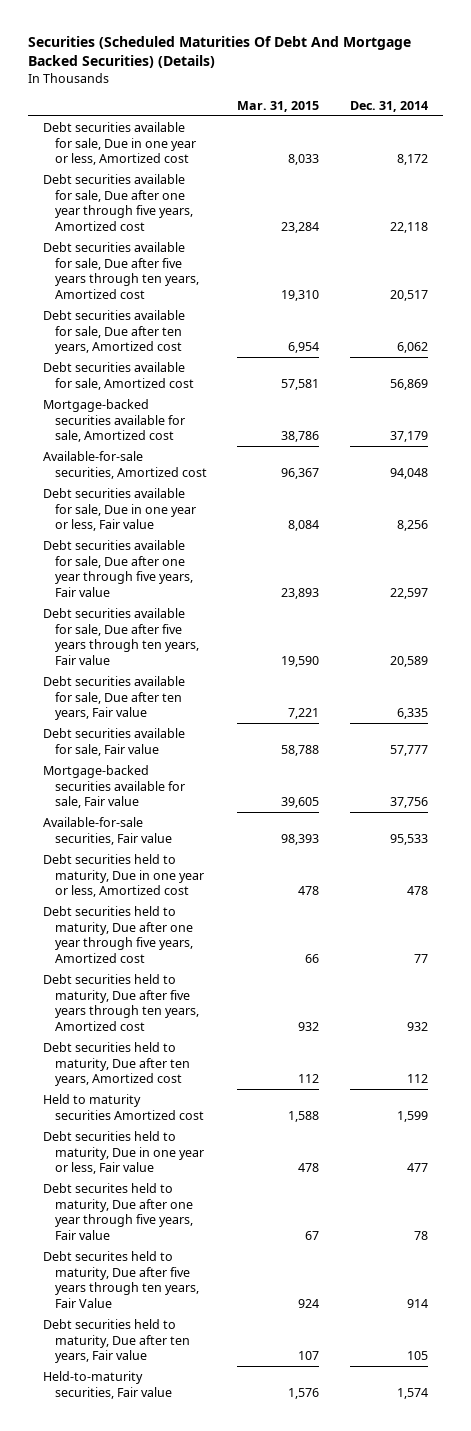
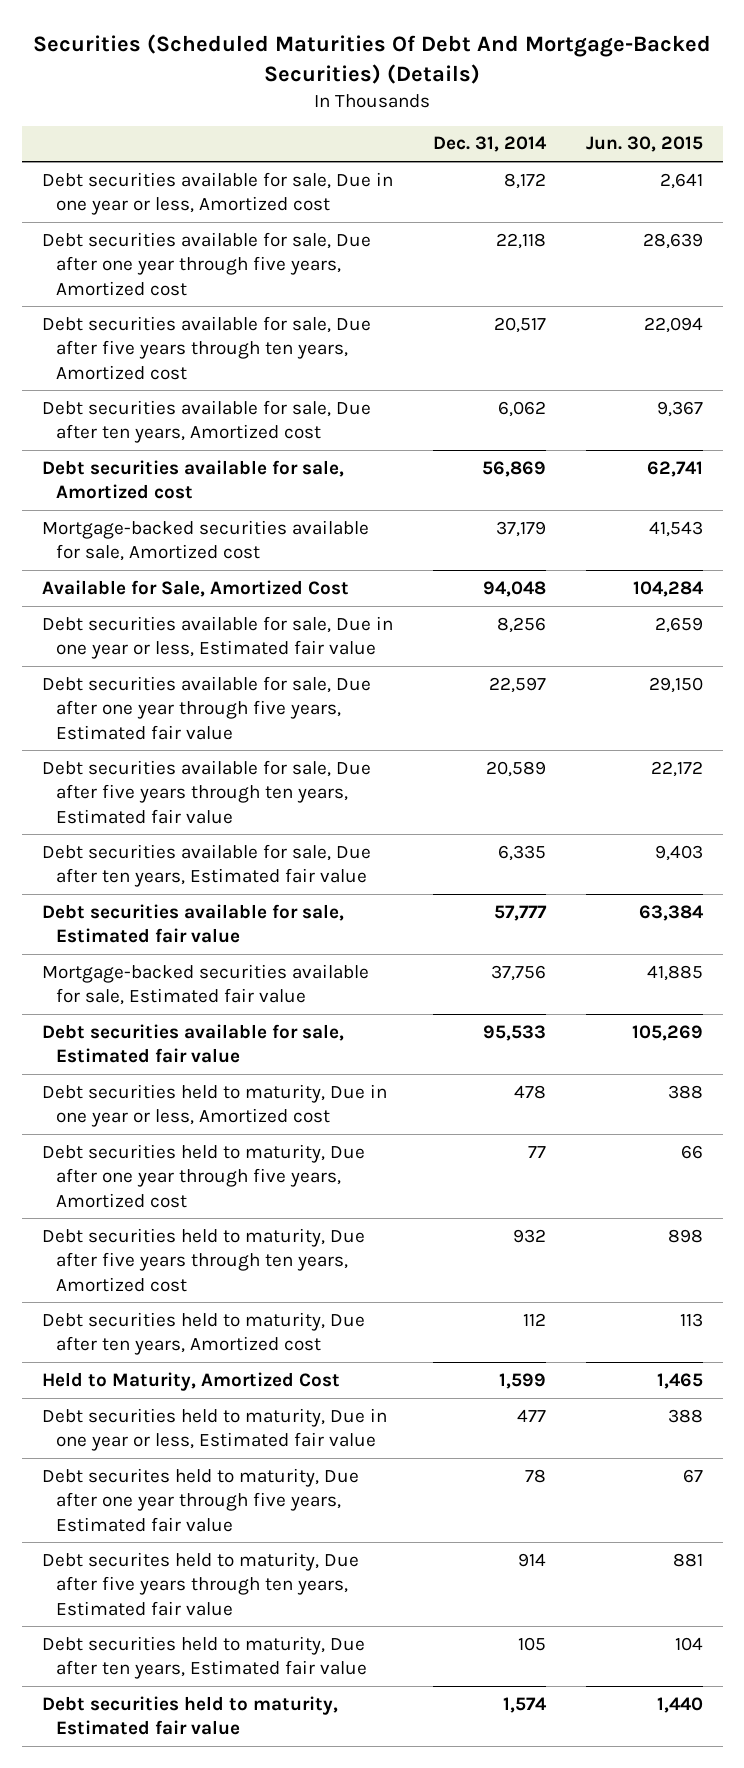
[27,36,411,69] Securities (Scheduled Maturities Of Debt And Mortgage Backed Securities) (Details) -> [33,34,712,84] Securities (Scheduled Maturities Of Debt And Mortgage-Backed Securities) (Details)
[237,100,320,112] Mar. 31, 2015 -> none
none -> [585,136,703,153] Jun. 30, 2015
[42,450,208,479] Available-for-sale securities, Amortized cost -> [41,579,349,597] Available for Sale, Amortized Cost
[42,487,197,532] Debt securities available for sale, Due in one year or less, Fair value -> [41,615,393,660] Debt securities available for sale, Due in one year or less, Estimated fair value
[42,539,194,597] Debt securities available for sale, Due after one year through five years, Fair value -> [41,675,371,740] Debt securities available for sale, Due after one year through five years, Estimated fair value
[42,607,200,665] Debt securities available for sale, Due after five years through ten years, Fair value -> [41,759,371,824] Debt securities available for sale, Due after five years through ten years, Estimated fair value
[42,675,185,721] Debt securities available for sale, Due after ten years, Fair value -> [41,843,371,888] Debt securities available for sale, Due after ten years, Estimated fair value
[42,727,185,756] Debt securities available for sale, Fair value -> [41,903,344,944] Debt securities available for sale, Estimated fair value
[42,764,186,809] Mortgage-backed securities available for sale, Fair value -> [41,963,369,1006] Mortgage-backed securities available for sale, Estimated fair value
[42,816,173,845] Available-for-sale securities, Fair value -> [41,1023,344,1064] Debt securities available for sale, Estimated fair value
[42,1093,205,1120] Held to maturity securities Amortized cost -> [41,1371,340,1391] Held to Maturity, Amortized Cost
[42,1130,205,1175] Debt securities held to maturity, Due in one year or less, Fair value -> [41,1407,387,1452] Debt securities held to maturity, Due in one year or less, Estimated fair value
[42,1182,194,1240] Debt securites held to maturity, Due after one year through five years, Fair value -> [41,1467,359,1532] Debt securites held to maturity, Due after one year through five years, Estimated fair value
[42,1250,200,1308] Debt securites held to maturity, Due after five years through ten years, Fair Value -> [41,1551,359,1616] Debt securites held to maturity, Due after five years through ten years, Estimated fair value
[42,1318,191,1364] Debt securities held to maturity, Due after ten years, Fair value -> [41,1635,368,1680] Debt securities held to maturity, Due after ten years, Estimated fair value
[42,1370,173,1399] Held-to-maturity securities, Fair value -> [41,1695,338,1736] Debt securities held to maturity, Estimated fair value

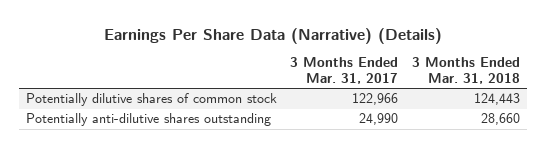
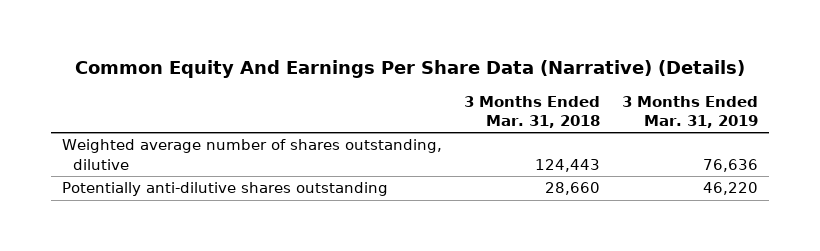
[103,27,442,44] Earnings Per Share Data (Narrative) (Details) -> [74,60,745,79] Common Equity And Earnings Per Share Data (Narrative) (Details)
[290,57,399,85] 3 Months Ended Mar. 31, 2017 -> none
none -> [621,95,758,128] 3 Months Ended Mar. 31, 2019
[25,93,277,107] Potentially dilutive shares of common stock -> [61,139,442,170] Weighted average number of shares outstanding, dilutive

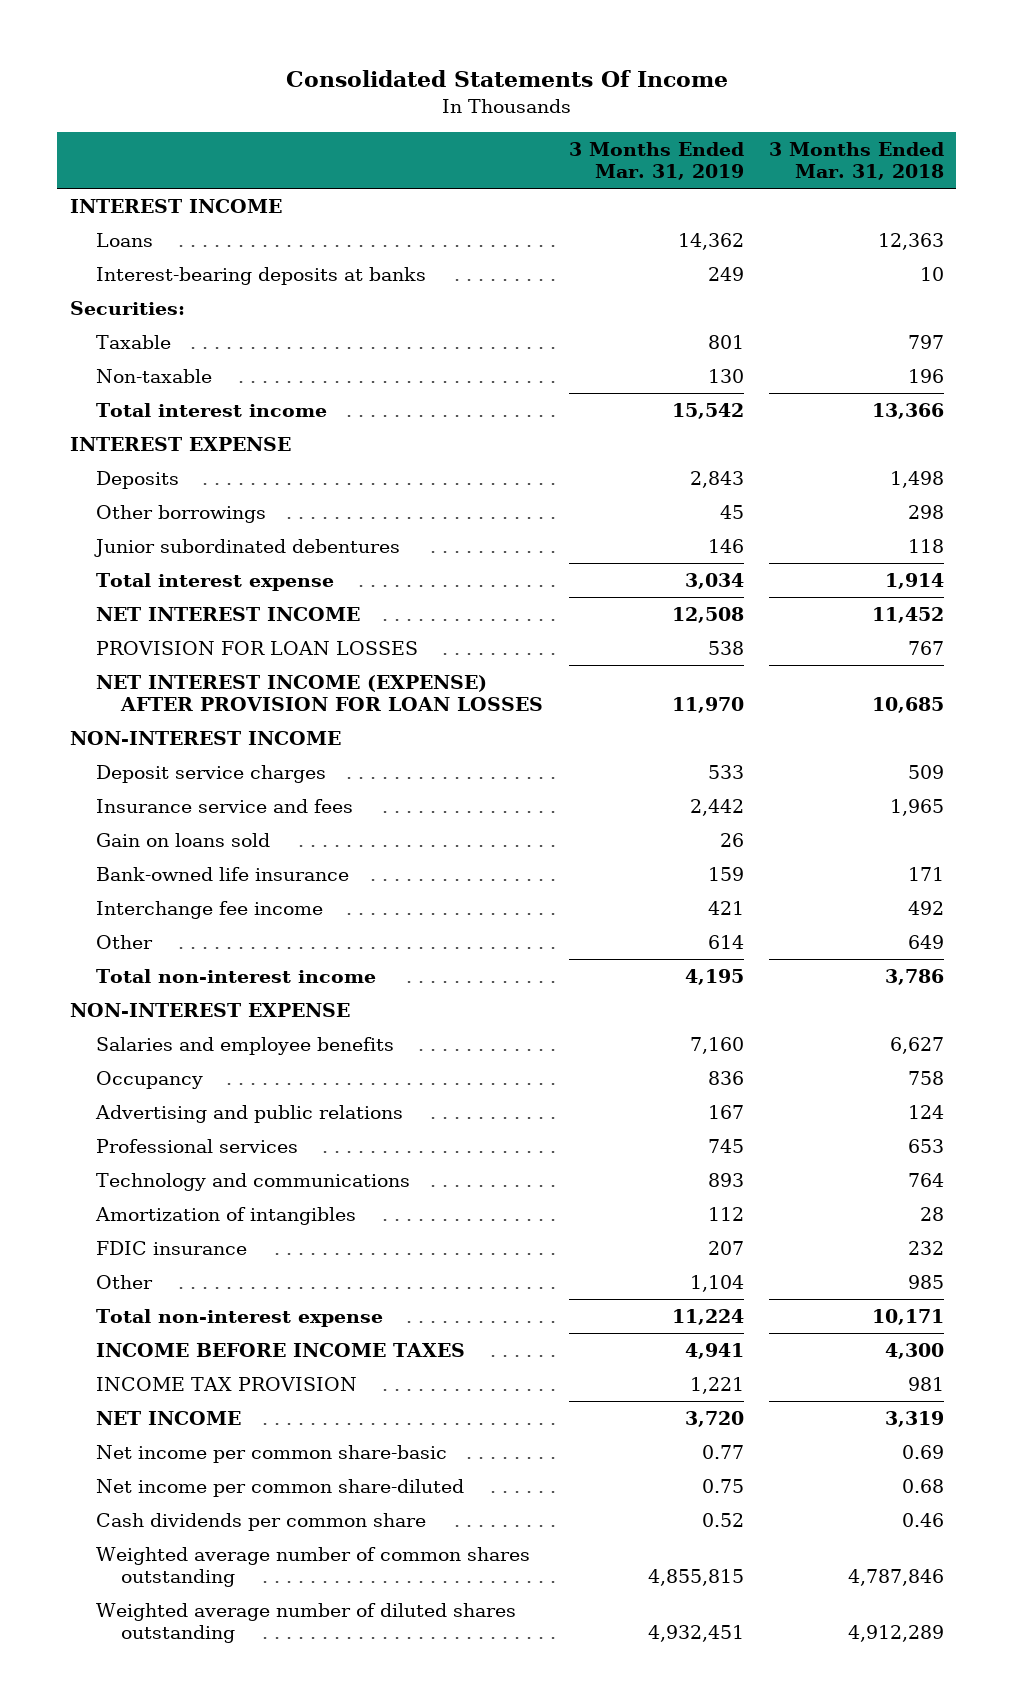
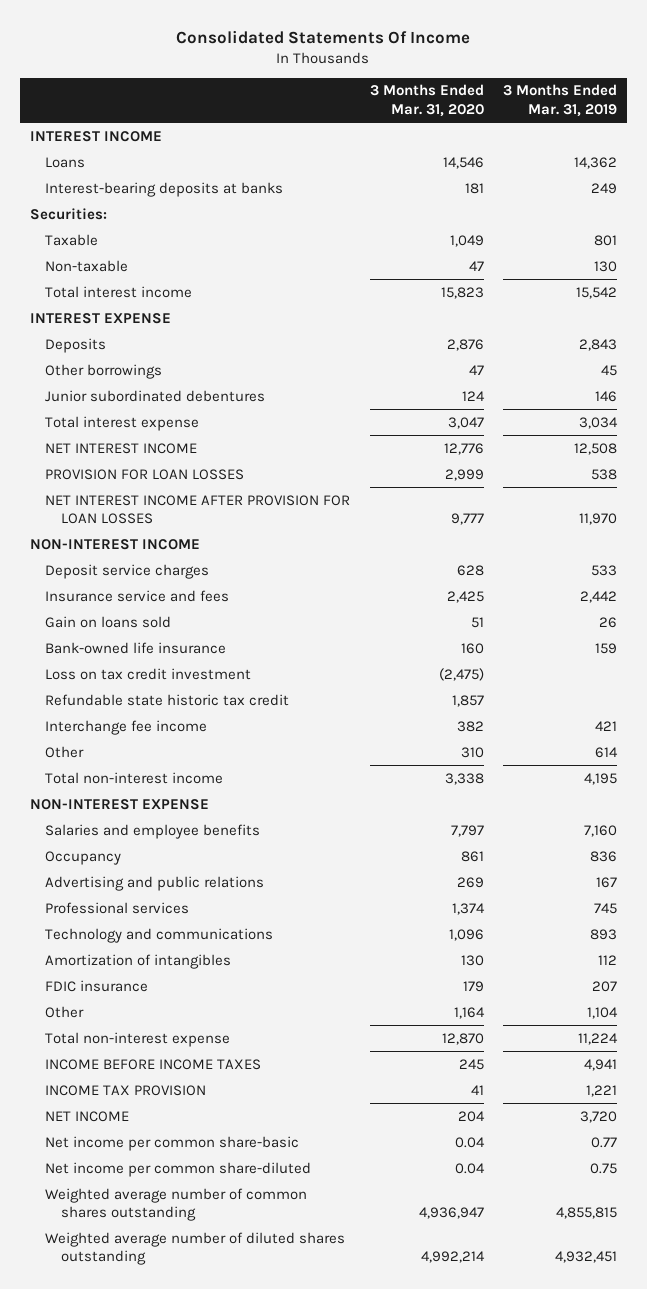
[768,142,944,181] 3 Months Ended Mar. 31, 2018 -> none
none -> [369,84,484,117] 3 Months Ended Mar. 31, 2020
[95,675,544,712] NET INTEREST INCOME (EXPENSE) AFTER PROVISION FOR LOAN LOSSES -> [45,494,351,525] NET INTEREST INCOME AFTER PROVISION FOR LOAN LOSSES
none -> [45,667,252,680] Loss on tax credit investment
none -> [45,693,290,706] Refundable state historic tax credit
[95,1513,426,1532] Cash dividends per common share -> none

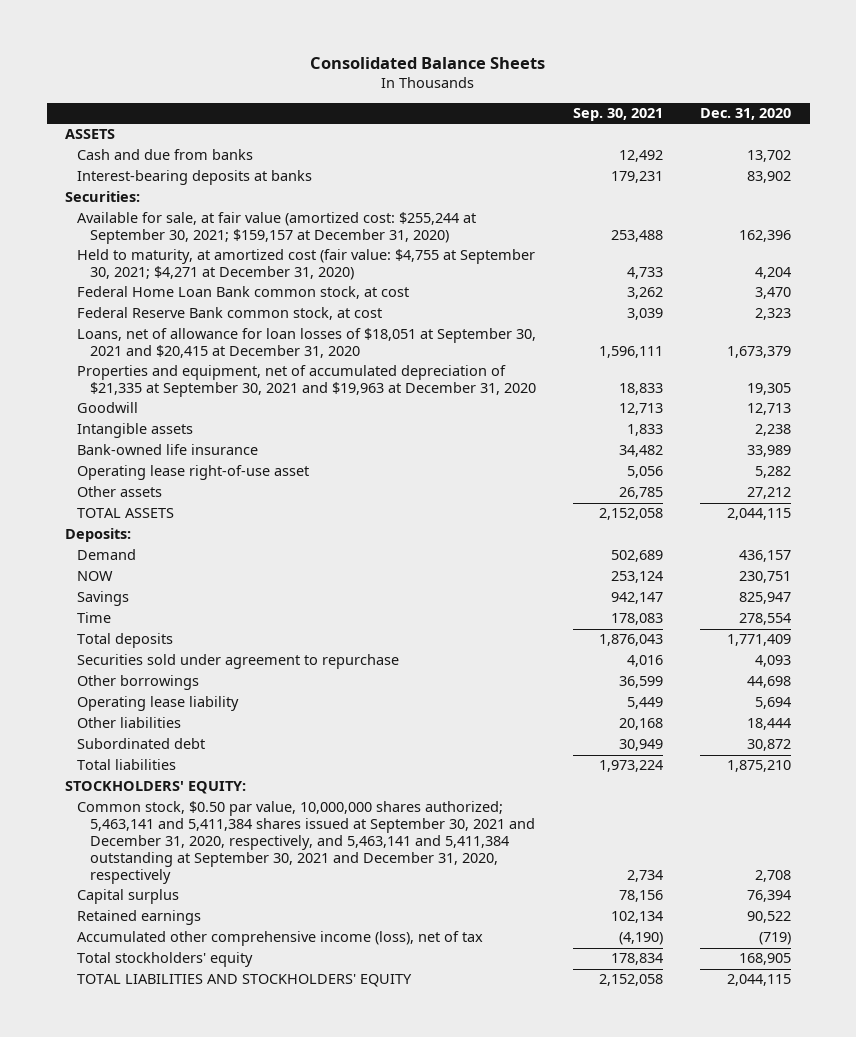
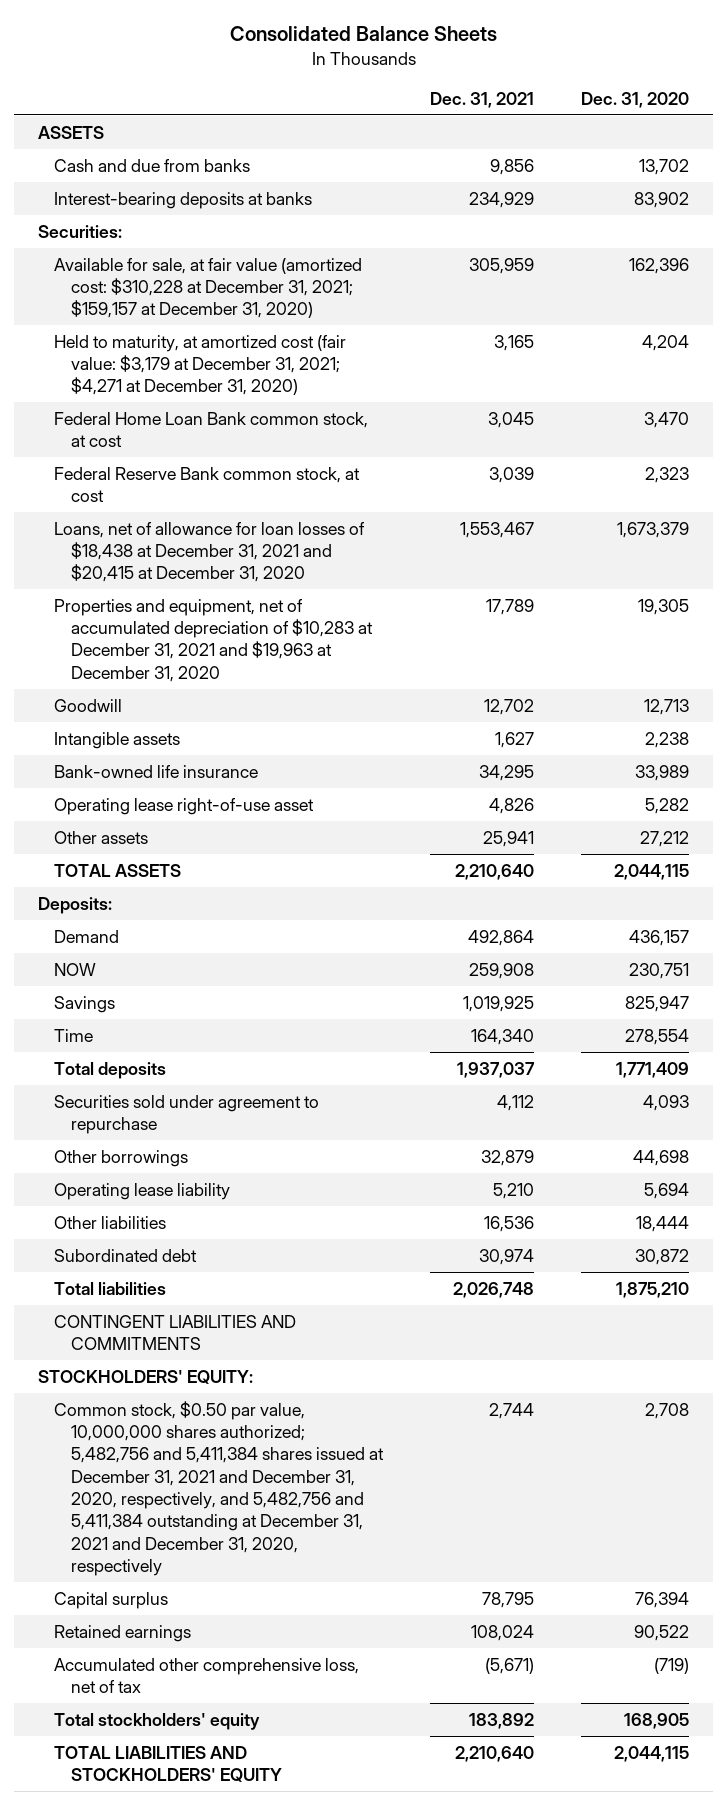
[573,107,664,121] Sep. 30, 2021 -> none
none -> [430,91,535,108] Dec. 31, 2021
[77,212,477,245] Available for sale, at fair value (amortized cost: $255,244 at September 30, 2021; $159,157 at December 31, 2020) -> [54,257,363,319] Available for sale, at fair value (amortized cost: $310,228 at December 31, 2021; $159,157 at December 31, 2020)
[77,249,536,281] Held to maturity, at amortized cost (fair value: $4,755 at September 30, 2021; $4,271 at December 31, 2020) -> [54,334,347,396] Held to maturity, at amortized cost (fair value: $3,179 at December 31, 2021; $4,271 at December 31, 2020)
[77,328,537,359] Loans, net of allowance for loan losses of $18,051 at September 30, 2021 and $20,415 at December 31, 2020 -> [54,521,366,583] Loans, net of allowance for loan losses of $18,438 at December 31, 2021 and $20,415 at December 31, 2020
[77,365,536,398] Properties and equipment, net of accumulated depreciation of $21,335 at September 30, 2021 and $19,963 at December 31, 2020 -> [54,598,374,682] Properties and equipment, net of accumulated depreciation of $10,283 at December 31, 2021 and $19,963 at December 31, 2020
none -> [54,1314,297,1351] CONTINGENT LIABILITIES AND COMMITMENTS
[77,801,535,885] Common stock, $0.50 par value, 10,000,000 shares authorized; 5,463,141 and 5,411,384 shares issued at September 30, 2021 and December 31, 2020, respectively, and 5,463,141 and 5,411,384 outstanding at September 30, 2021 and December 31, 2020, respectively -> [54,1400,385,1577] Common stock, $0.50 par value, 10,000,000 shares authorized; 5,482,756 and 5,411,384 shares issued at December 31, 2021 and December 31, 2020, respectively, and 5,482,756 and 5,411,384 outstanding at December 31, 2021 and December 31, 2020, respectively
[77,931,484,947] Accumulated other comprehensive income (loss), net of tax -> [54,1657,360,1694] Accumulated other comprehensive loss, net of tax

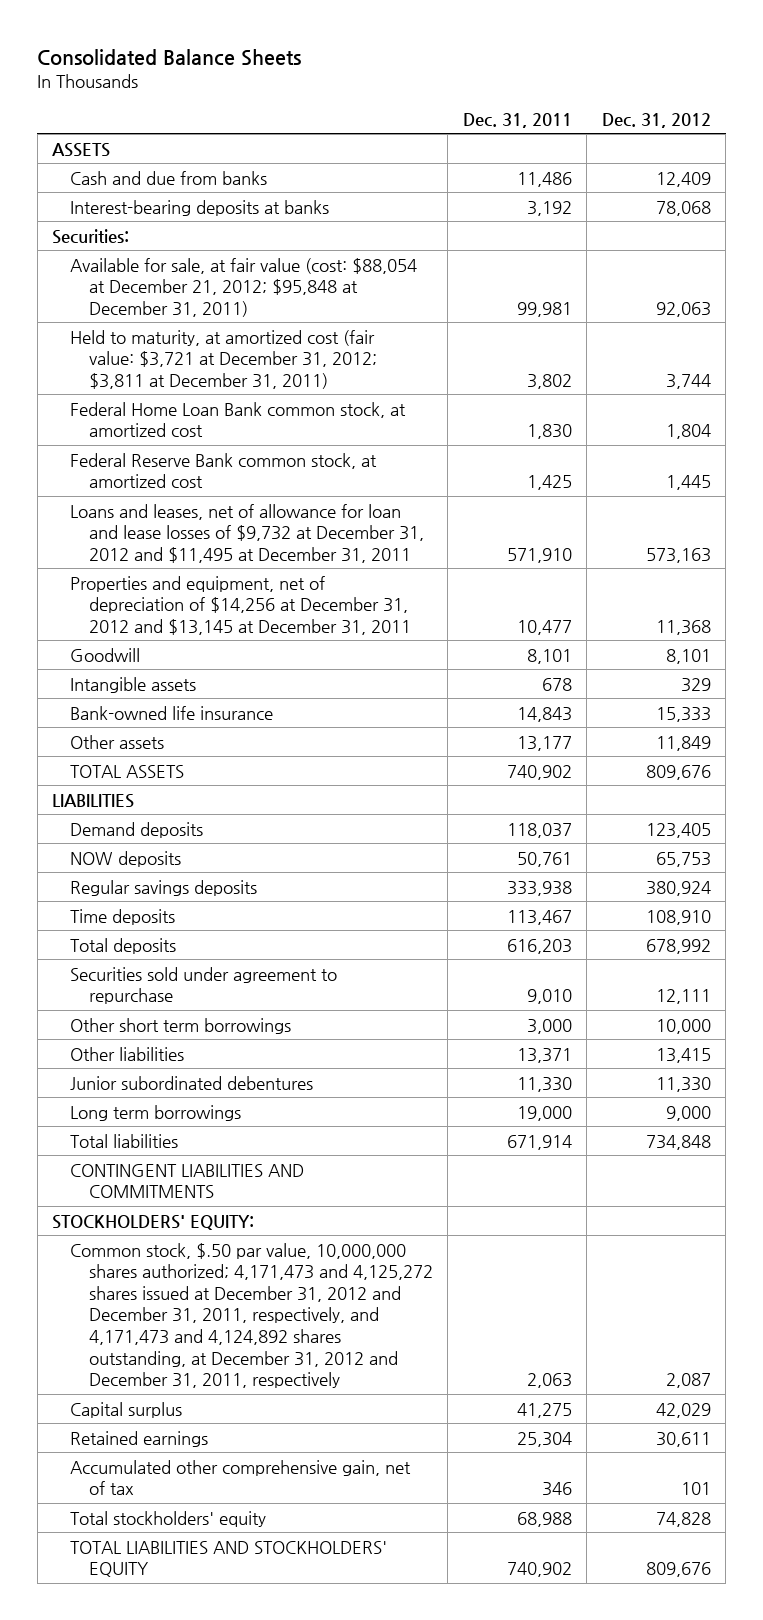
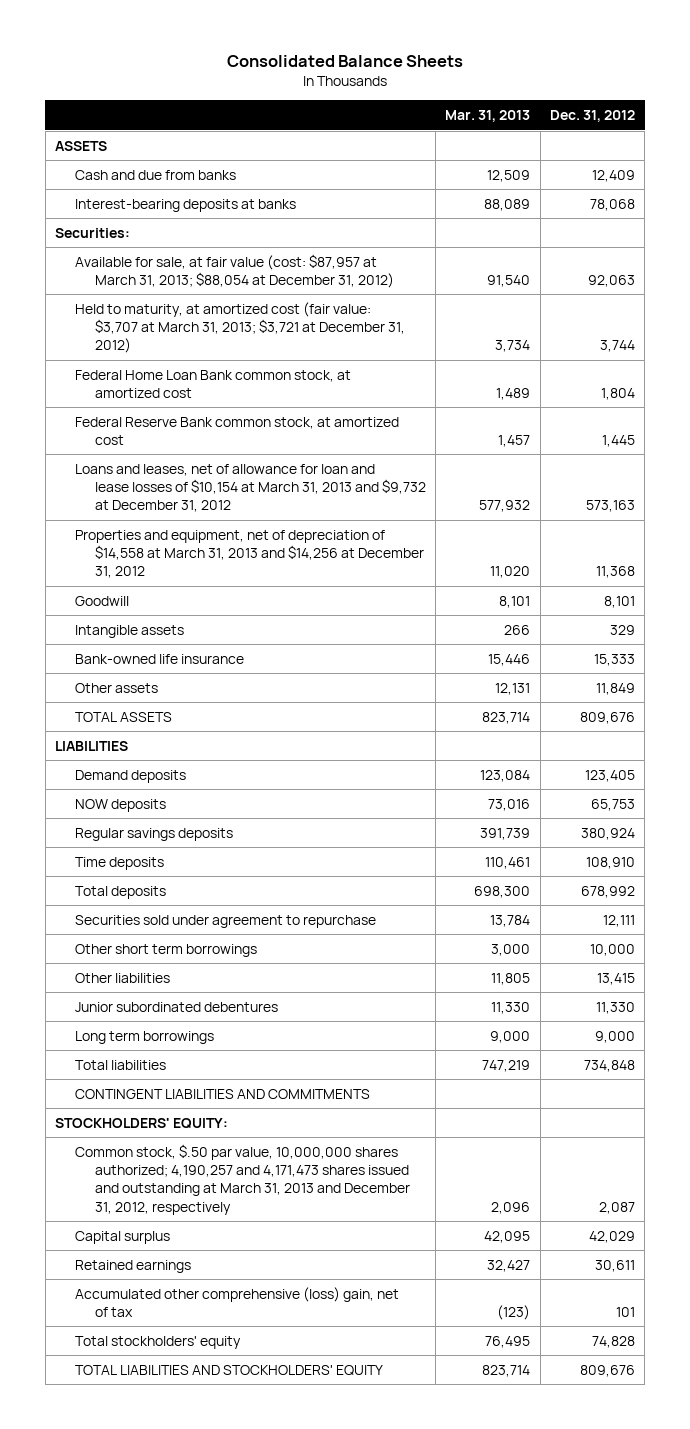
[462,112,572,128] Dec. 31, 2011 -> none
none -> [445,110,531,123] Mar. 31, 2013
[70,257,418,317] Available for sale, at fair value (cost: $88,054 at December 21, 2012; $95,848 at December 31, 2011) -> [74,253,394,289] Available for sale, at fair value (cost: $87,957 at March 31, 2013; $88,054 at December 31, 2012)
[70,329,377,389] Held to maturity, at amortized cost (fair value: $3,721 at December 31, 2012; $3,811 at December 31, 2011) -> [74,301,405,354] Held to maturity, at amortized cost (fair value: $3,707 at March 31, 2013; $3,721 at December 31, 2012)
[70,503,424,563] Loans and leases, net of allowance for loan and lease losses of $9,732 at December 31, 2012 and $11,495 at December 31, 2011 -> [74,463,426,513] Loans and leases, net of allowance for loan and lease losses of $10,154 at March 31, 2013 and $9,732 at December 31, 2012
[70,575,411,635] Properties and equipment, net of depreciation of $14,256 at December 31, 2012 and $13,145 at December 31, 2011 -> [74,529,424,579] Properties and equipment, net of depreciation of $14,558 at March 31, 2013 and $14,256 at December 31, 2012
[70,1242,433,1389] Common stock, $.50 par value, 10,000,000 shares authorized; 4,171,473 and 4,125,272 shares issued at December 31, 2012 and December 31, 2011, respectively, and 4,171,473 and 4,124,892 shares outstanding, at December 31, 2012 and December 31, 2011, respectively -> [74,1143,410,1215] Common stock, $.50 par value, 10,000,000 shares authorized; 4,190,257 and 4,171,473 shares issued and outstanding at March 31, 2013 and December 31, 2012, respectively
[70,1459,412,1496] Accumulated other comprehensive gain, net of tax -> [74,1286,399,1318] Accumulated other comprehensive (loss) gain, net of tax

